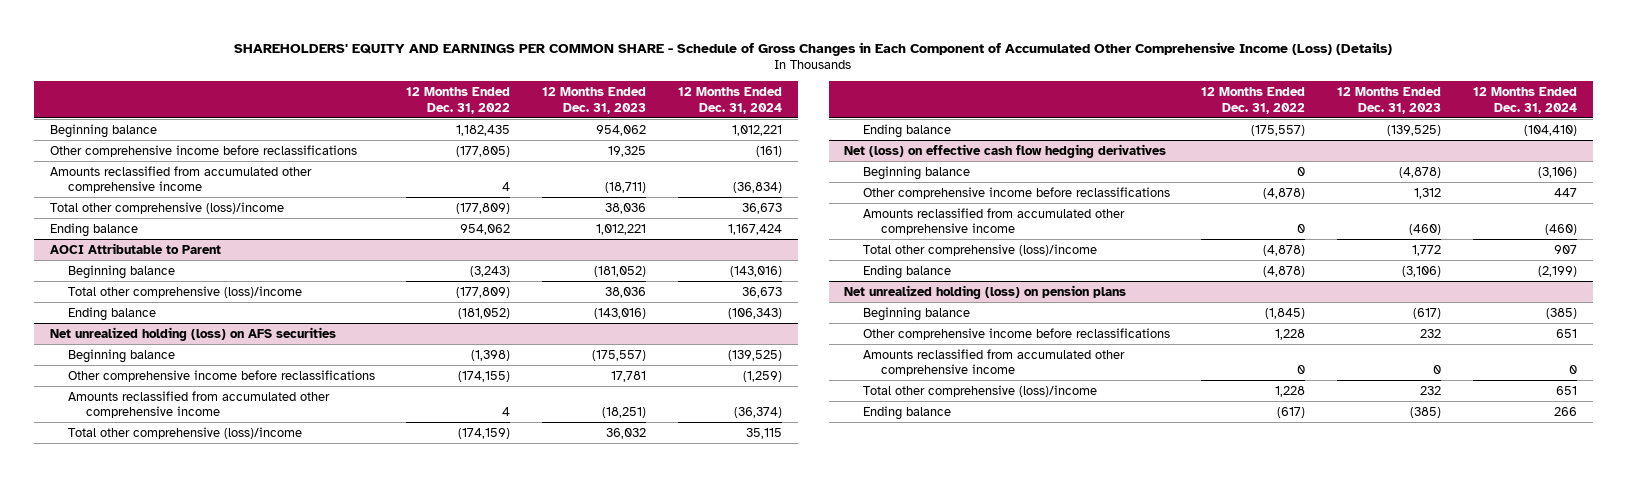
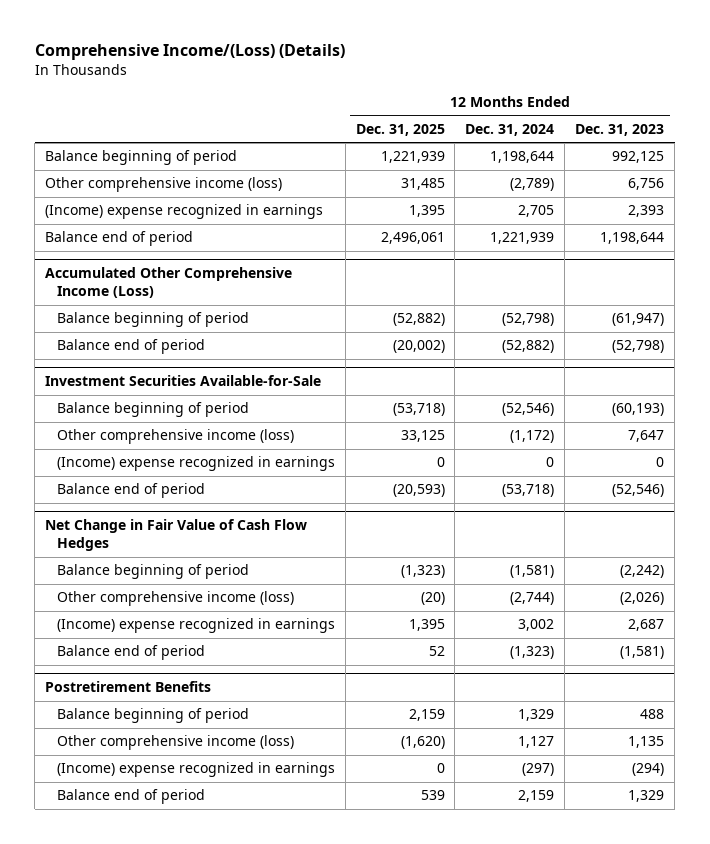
[234,41,1393,56] SHAREHOLDERS' EQUITY AND EARNINGS PER COMMON SHARE - Schedule of Gross Changes in Each Component of Accumulated Other Comprehensive Income (Loss) (Details) -> [34,44,345,61] Comprehensive Income/(Loss) (Details)
[406,87,511,114] 12 Months Ended Dec. 31, 2022 -> none
none -> [355,123,445,136] Dec. 31, 2025
[49,165,312,194] Amounts reclassified from accumulated other comprehensive income -> none
[49,201,284,214] Total other comprehensive (loss)/income -> none
[67,285,302,298] Total other comprehensive (loss)/income -> none
[67,390,330,419] Amounts reclassified from accumulated other comprehensive income -> none
[67,426,302,439] Total other comprehensive (loss)/income -> none
[862,207,1125,236] Amounts reclassified from accumulated other comprehensive income -> none
[862,243,1097,256] Total other comprehensive (loss)/income -> none
[862,348,1125,377] Amounts reclassified from accumulated other comprehensive income -> none
[862,384,1097,397] Total other comprehensive (loss)/income -> none
[49,123,157,138] Beginning balance -> [45,150,238,166] Balance beginning of period
[596,124,647,136] 954,062 -> [612,151,665,164] 992,125
[732,124,783,136] 1,012,221 -> [490,151,555,164] 1,198,644
[49,144,357,157] Other comprehensive income before reclassifications -> [45,177,283,193] Other comprehensive income (loss)
[608,145,647,157] 19,325 -> [628,178,665,191] 6,756
[756,145,783,157] (161) -> [510,178,555,192] (2,789)
none -> [45,204,324,220] (Income) expense recognized in earnings
[49,222,138,237] Ending balance -> [45,231,194,247] Balance end of period
[596,223,647,235] 1,012,221 -> [600,232,665,245] 1,198,644
[728,223,783,235] 1,167,424 -> [490,232,555,245] 1,221,939
[49,242,221,254] AOCI Attributable to Parent -> [45,267,293,299] Accumulated Other Comprehensive Income (Loss)
[67,264,175,279] Beginning balance -> [56,312,249,328] Balance beginning of period
[594,265,647,277] (181,052) -> [612,313,665,327] (61,947)
[730,265,783,277] (143,016) -> [502,313,555,327] (52,798)
[67,306,156,321] Ending balance -> [56,339,205,355] Balance end of period
[594,307,647,319] (143,016) -> [612,340,665,354] (52,798)
[728,307,783,319] (106,343) -> [502,340,555,354] (52,882)
[49,326,336,341] Net unrealized holding (loss) on AFS securities -> [45,375,322,387] Investment Securities Available-for-Sale
[67,348,175,363] Beginning balance -> [56,402,249,418] Balance beginning of period
[592,349,647,361] (175,557) -> [612,403,665,417] (60,193)
[728,349,783,361] (139,525) -> [502,403,555,417] (52,546)
[67,369,375,382] Other comprehensive income before reclassifications -> [56,429,294,445] Other comprehensive income (loss)
[611,370,647,382] 17,781 -> [628,430,665,443] 7,647
[743,370,783,382] (1,259) -> [510,430,555,444] (1,172)
none -> [56,456,335,472] (Income) expense recognized in earnings
[862,123,951,138] Ending balance -> [56,483,205,499] Balance end of period
[1387,124,1442,136] (139,525) -> [612,484,665,498] (52,546)
[1523,124,1577,136] (104,410) -> [502,484,555,498] (53,718)
[844,143,1167,158] Net (loss) on effective cash flow hedging derivatives -> [45,519,308,552] Net Change in Fair Value of Cash Flow Hedges
[862,165,970,180] Beginning balance -> [56,564,249,580] Balance beginning of period
[1399,166,1442,178] (4,878) -> [620,565,665,579] (2,242)
[1537,166,1577,178] (3,106) -> [510,565,555,579] (1,581)
[862,186,1170,199] Other comprehensive income before reclassifications -> [56,591,294,607] Other comprehensive income (loss)
[1414,187,1442,199] 1,312 -> [620,592,665,606] (2,026)
[1553,187,1577,197] 447 -> [510,592,555,606] (2,744)
none -> [56,618,335,634] (Income) expense recognized in earnings
[862,264,951,279] Ending balance -> [56,645,205,661] Balance end of period
[1402,265,1442,277] (3,106) -> [620,646,665,660] (1,581)
[1537,265,1577,277] (2,199) -> [510,646,555,660] (1,323)
[844,284,1127,299] Net unrealized holding (loss) on pension plans -> [45,681,212,693] Postretirement Benefits
[862,306,970,321] Beginning balance -> [56,708,249,724] Balance beginning of period
[1413,307,1442,319] (617) -> [640,709,665,720] 488
[1545,307,1577,319] (385) -> [518,709,555,722] 1,329
[862,327,1170,340] Other comprehensive income before reclassifications -> [56,735,294,751] Other comprehensive income (loss)
[1420,328,1442,338] 232 -> [628,736,665,749] 1,135
[1555,328,1577,338] 651 -> [518,736,555,749] 1,127
none -> [56,762,335,778] (Income) expense recognized in earnings
[862,405,951,420] Ending balance -> [56,789,205,805] Balance end of period
[1410,406,1442,418] (385) -> [628,790,665,803] 1,329
[1553,406,1577,416] 266 -> [518,790,555,803] 2,159

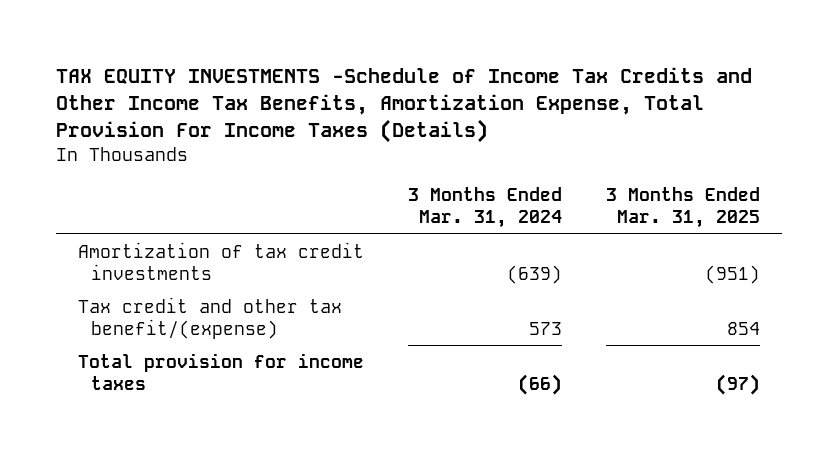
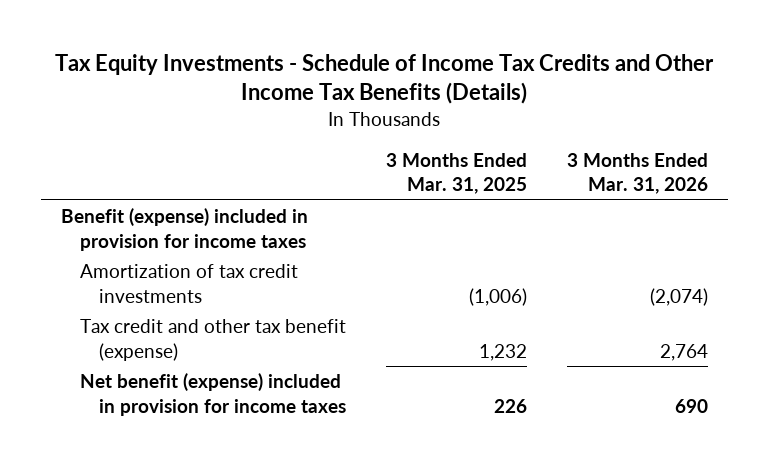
[55,66,752,144] TAX EQUITY INVESTMENTS -Schedule of Income Tax Credits and Other Income Tax Benefits, Amortization Expense, Total Provision For Income Taxes (Details) -> [55,53,715,105] Tax Equity Investments - Schedule of Income Tax Credits and Other Income Tax Benefits (Details)
[407,187,562,229] 3 Months Ended Mar. 31, 2024 -> none
none -> [566,152,708,195] 3 Months Ended Mar. 31, 2026
none -> [61,208,309,251] Benefit (expense) included in provision for income taxes
[704,264,760,284] (951) -> [468,287,527,306] (1,006)
[77,296,342,339] Tax credit and other tax benefit/(expense) -> [79,319,346,361] Tax credit and other tax benefit (expense)
[726,321,760,335] 854 -> [478,343,527,361] 1,232
[77,352,364,390] Total provision for income taxes -> [79,373,346,416] Net benefit (expense) included in provision for income taxes
[715,373,760,395] (97) -> [493,398,527,413] 226

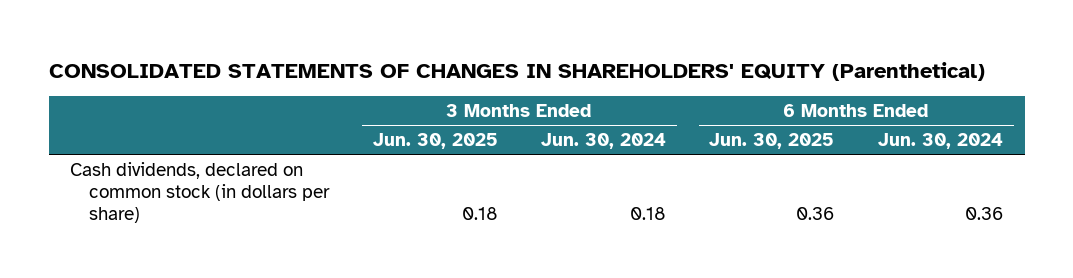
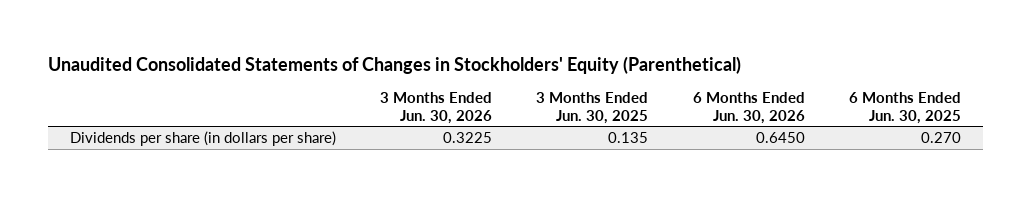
[48,61,985,81] CONSOLIDATED STATEMENTS OF CHANGES IN SHAREHOLDERS' EQUITY (Parenthetical) -> [47,56,741,75] Unaudited Consolidated Statements of Changes in Stockholders' Equity (Parenthetical)
[541,133,667,150] Jun. 30, 2024 -> none
[877,133,1003,150] Jun. 30, 2024 -> none
none -> [380,91,493,124] 3 Months Ended Jun. 30, 2026
none -> [692,91,805,124] 6 Months Ended Jun. 30, 2026
[70,161,331,224] Cash dividends, declared on common stock (in dollars per share) -> [69,131,336,147] Dividends per share (in dollars per share)
[461,207,498,221] 0.18 -> [608,132,649,144] 0.135
[796,207,835,221] 0.36 -> [920,132,961,144] 0.270

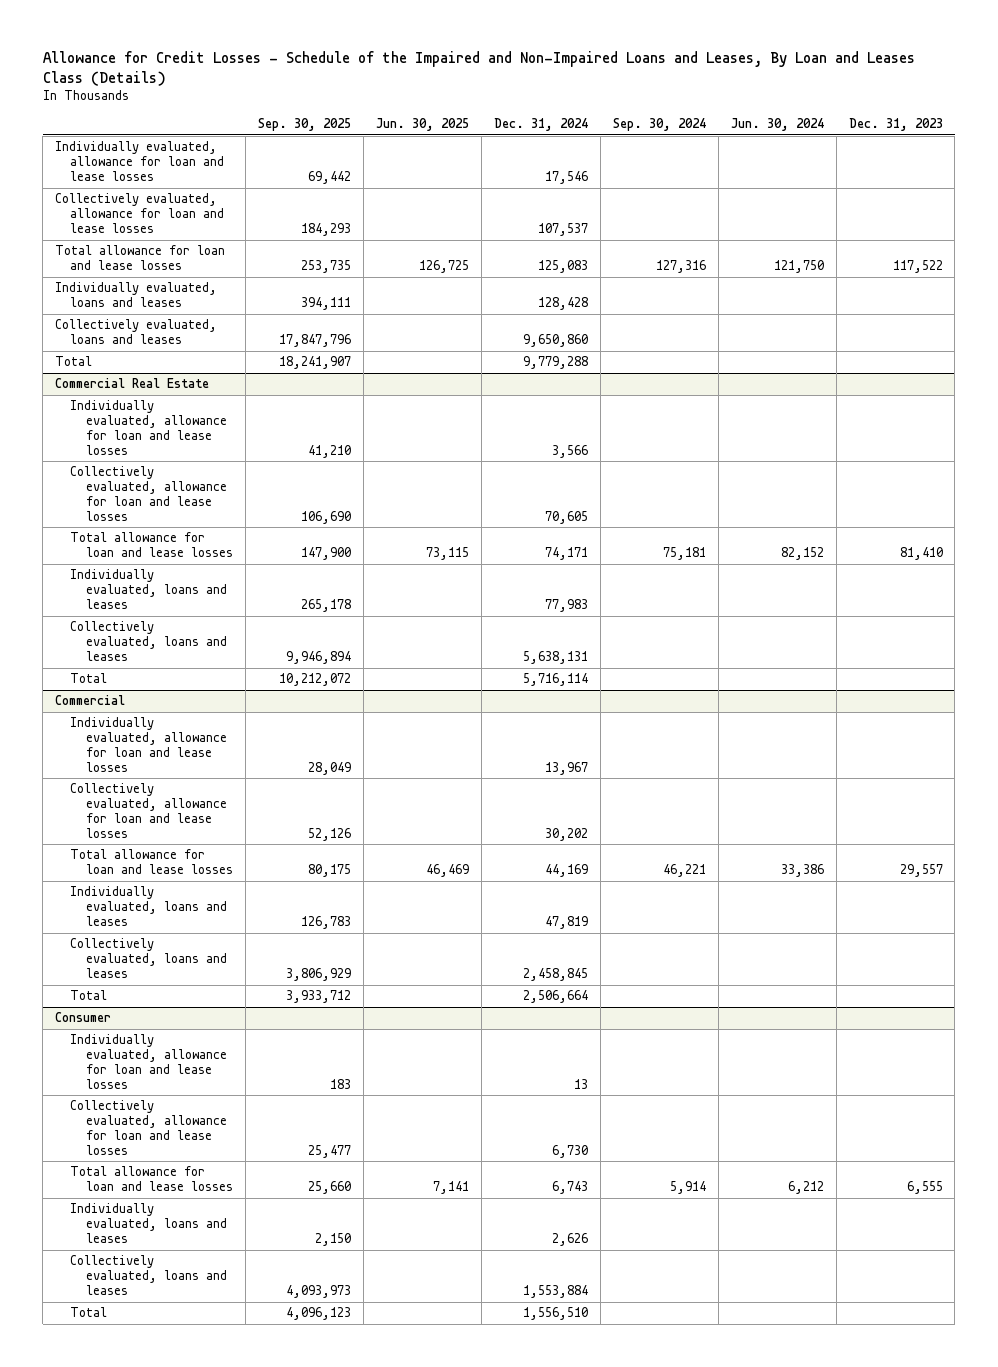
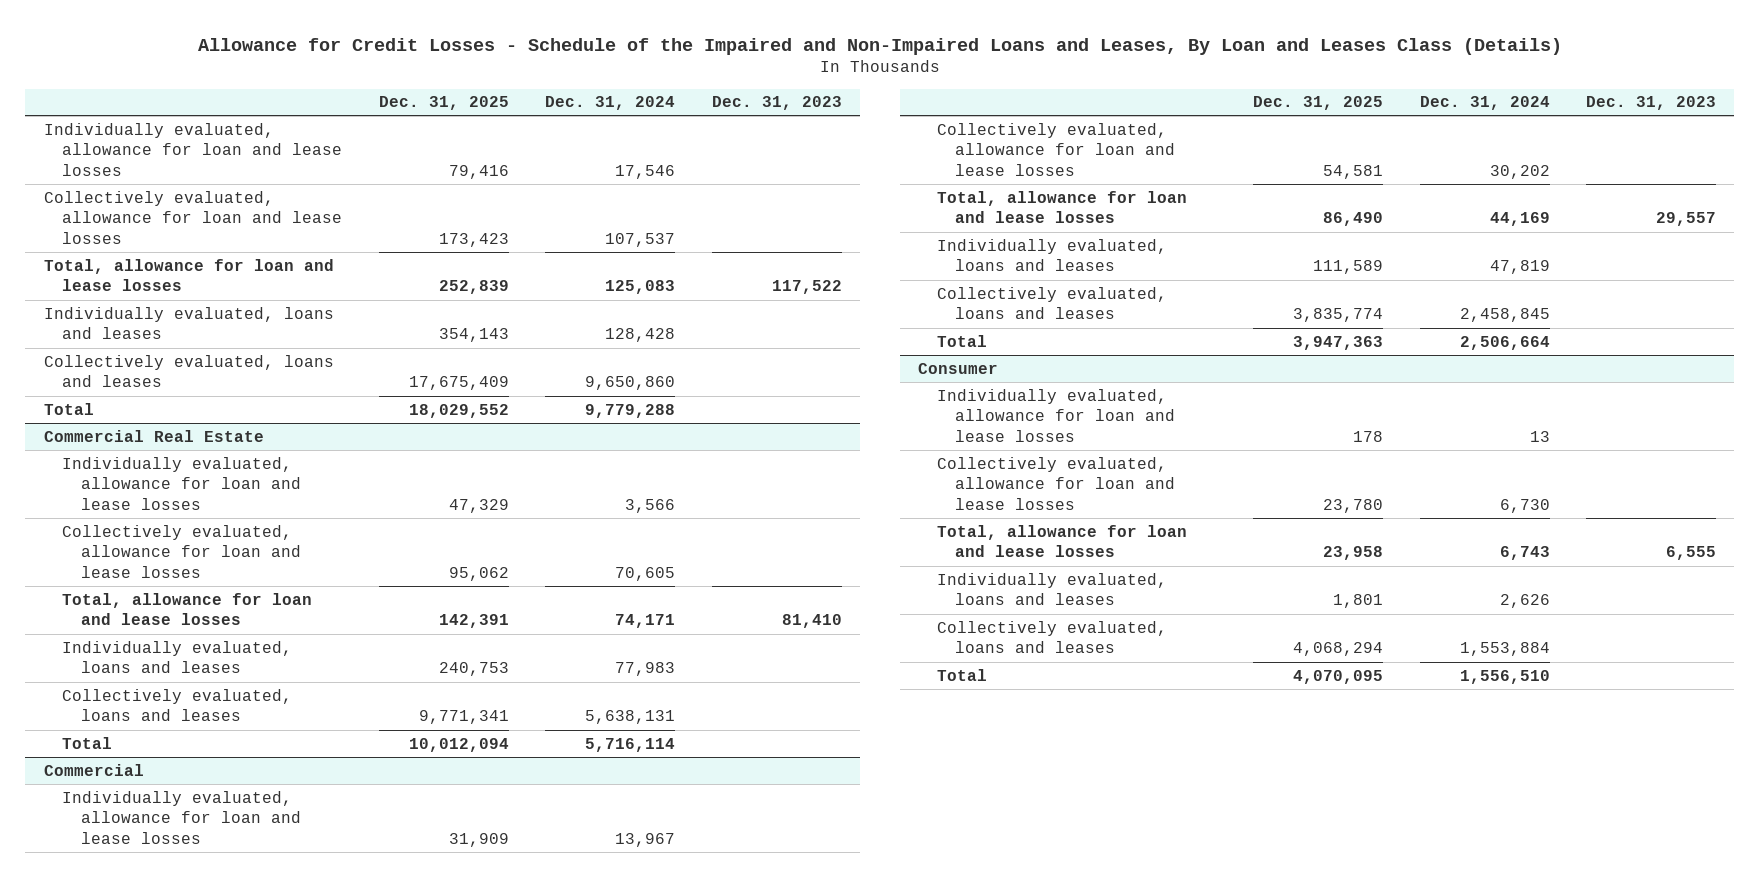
[257,118,351,132] Sep. 30, 2025 -> none
[375,118,469,132] Jun. 30, 2025 -> none
[612,118,706,132] Sep. 30, 2024 -> none
[730,118,824,132] Jun. 30, 2024 -> none
none -> [378,96,509,111] Dec. 31, 2025
[55,245,226,271] Total allowance for loan and lease losses -> [43,258,334,292] Total, allowance for loan and lease losses
[70,532,233,558] Total allowance for loan and lease losses -> [62,592,313,626] Total, allowance for loan and lease losses
[70,849,233,875] Total allowance for loan and lease losses -> [936,190,1187,224] Total, allowance for loan and lease losses
[70,1166,233,1192] Total allowance for loan and lease losses -> [936,524,1187,558] Total, allowance for loan and lease losses

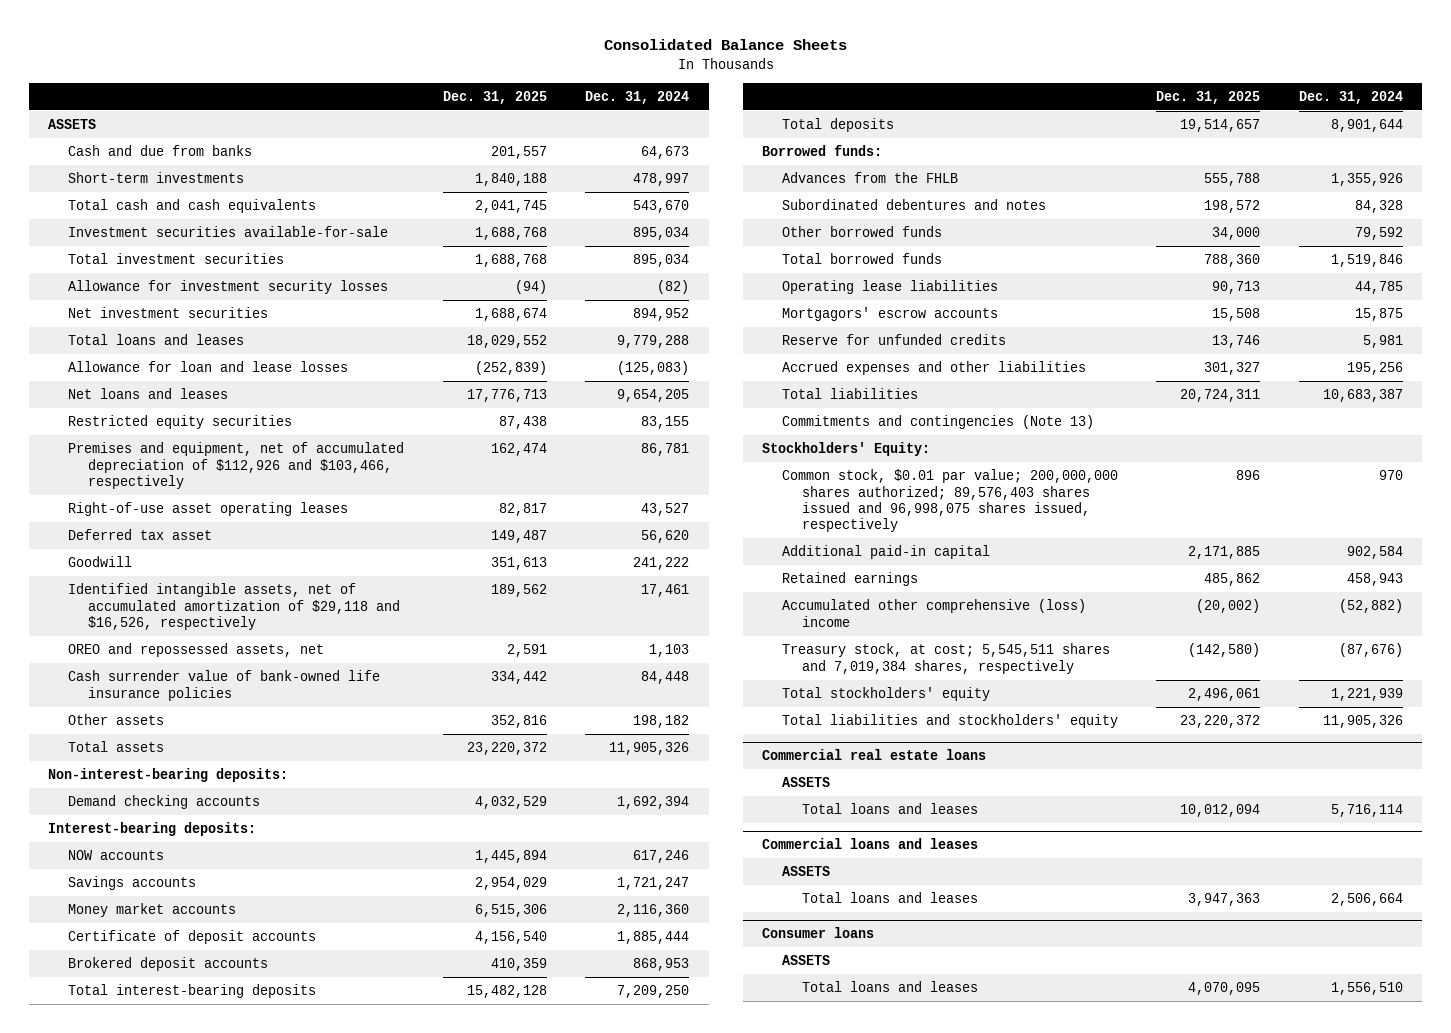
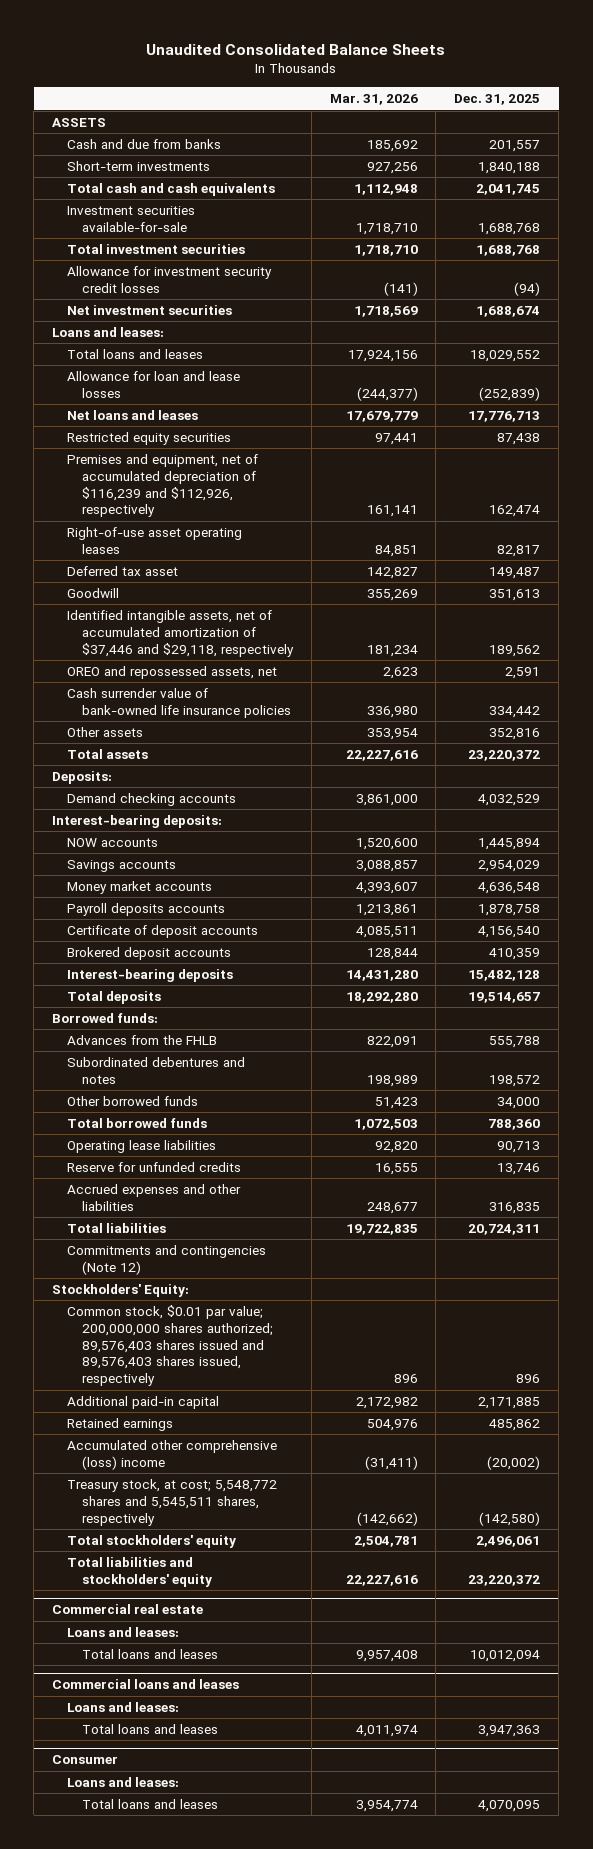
[603,39,847,51] Consolidated Balance Sheets -> [146,44,446,56] Unaudited Consolidated Balance Sheets
[585,90,690,104] Dec. 31, 2024 -> none
none -> [329,94,418,106] Mar. 31, 2026
[68,280,389,295] Allowance for investment security losses -> [66,266,272,293] Allowance for investment security credit losses
none -> [52,327,165,338] Loans and leases:
[68,442,405,490] Premises and equipment, net of accumulated depreciation of $112,926 and $103,466, respectively -> [66,454,258,518] Premises and equipment, net of accumulated depreciation of $116,239 and $112,926, respectively
[68,583,401,631] Identified intangible assets, net of accumulated amortization of $29,118 and $16,526, respectively -> [66,610,294,657] Identified intangible assets, net of accumulated amortization of $37,446 and $29,118, respectively
[48,768,289,783] Non-interest-bearing deposits: -> none
none -> [52,771,113,785] Deposits:
[474,904,547,918] 6,515,306 -> [478,882,541,895] 4,636,548
none -> [66,903,225,917] Payroll deposits accounts
[68,984,317,999] Total interest-bearing deposits -> [66,969,233,983] Interest-bearing deposits
[781,307,998,322] Mortgagors' escrow accounts -> none
[1204,362,1261,376] 301,327 -> [489,1201,541,1214] 316,835
[781,415,1094,430] Commitments and contingencies (Note 13) -> [66,1245,266,1275] Commitments and contingencies (Note 12)
[781,469,1118,533] Common stock, $0.01 par value; 200,000,000 shares authorized; 89,576,403 shares issued and 96,998,075 shares issued, respectively -> [66,1305,273,1387] Common stock, $0.01 par value; 200,000,000 shares authorized; 89,576,403 shares issued and 89,576,403 shares issued, respectively
[781,643,1110,674] Treasury stock, at cost; 5,545,511 shares and 7,019,384 shares, respectively -> [66,1479,277,1526] Treasury stock, at cost; 5,548,772 shares and 5,545,511 shares, respectively
[781,777,830,788] ASSETS -> none
[762,749,987,761] Commercial real estate loans -> [52,1604,204,1615] Commercial real estate
none -> [66,1627,179,1638] Loans and leases:
[781,866,830,877] ASSETS -> none
none -> [66,1702,179,1713] Loans and leases:
[781,955,830,966] ASSETS -> none
[762,927,875,939] Consumer loans -> [52,1755,119,1765] Consumer
none -> [66,1777,179,1788] Loans and leases:

